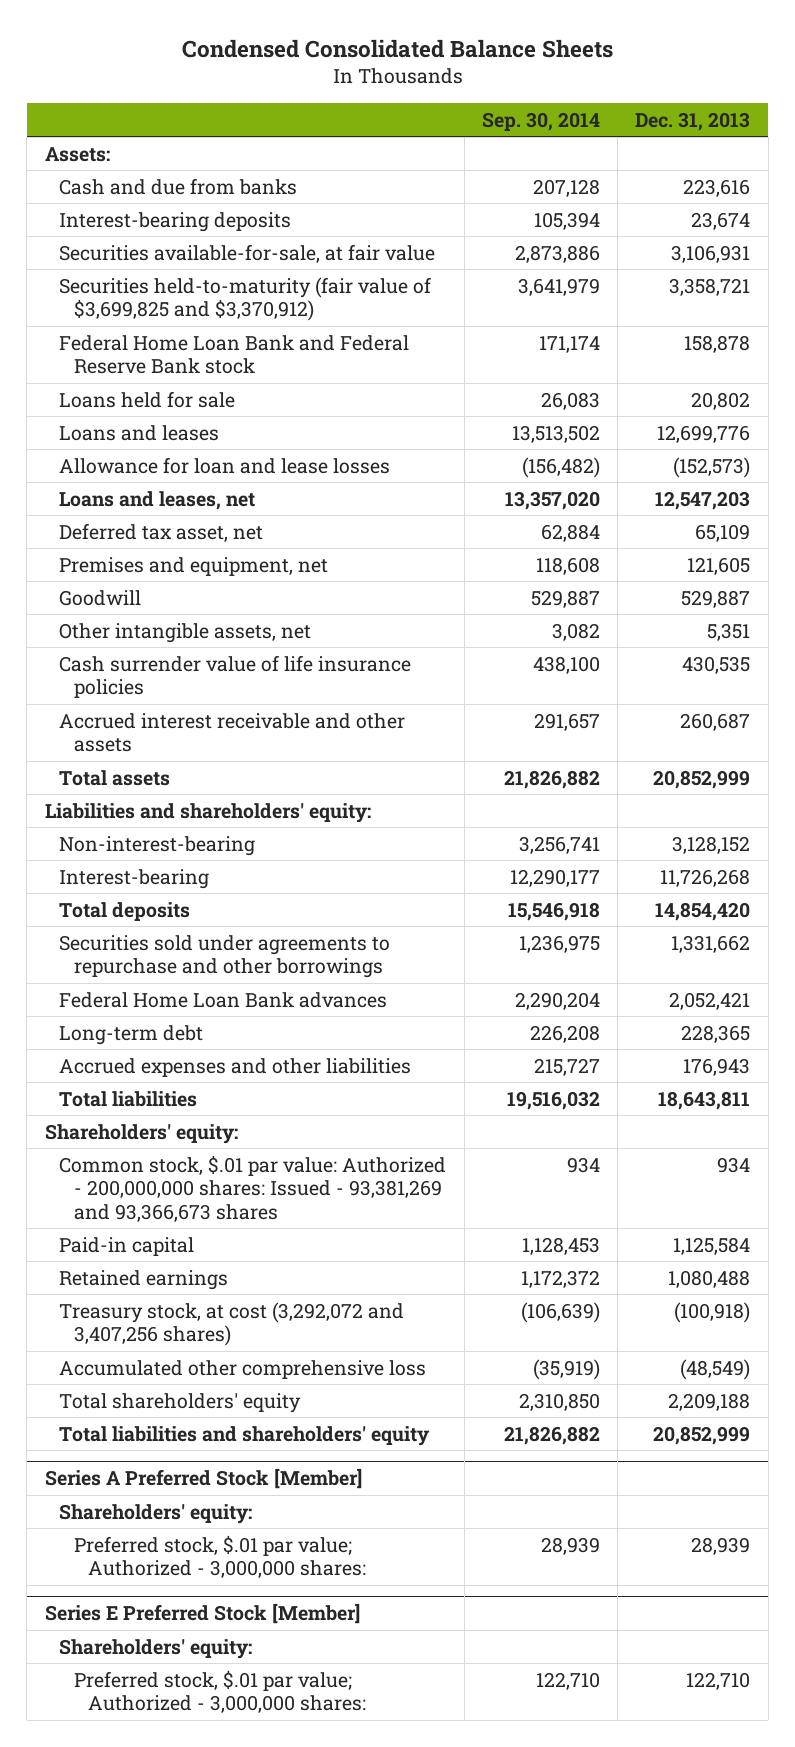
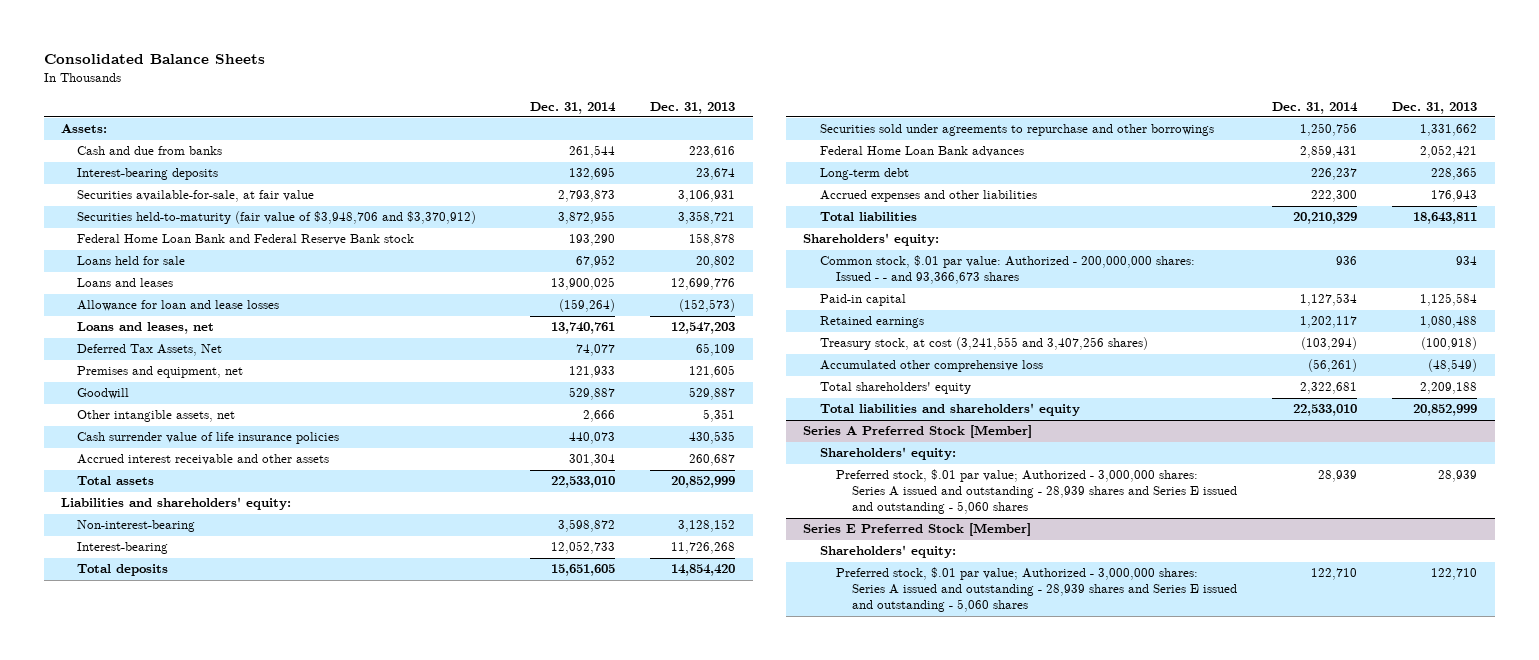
[181,39,613,59] Condensed Consolidated Balance Sheets -> [43,54,265,65] Consolidated Balance Sheets
[481,111,600,131] Sep. 30, 2014 -> none
none -> [529,101,616,114] Dec. 31, 2014
[59,276,432,322] Securities held-to-maturity (fair value of $3,699,825 and $3,370,912) -> [77,211,477,225] Securities held-to-maturity (fair value of $3,948,706 and $3,370,912)
[59,522,264,542] Deferred tax asset, net -> [77,344,223,357] Deferred Tax Assets, Net
[59,1154,447,1222] Common stock, $.01 par value: Authorized - 200,000,000 shares: Issued - 93,381,269 and 93,366,673 shares -> [819,255,1195,285] Common stock, $.01 par value: Authorized - 200,000,000 shares: Issued - - and 93,366,673 shares
[59,1301,405,1347] Treasury stock, at cost (3,292,072 and 3,407,256 shares) -> [819,337,1148,351] Treasury stock, at cost (3,241,555 and 3,407,256 shares)
[73,1534,367,1579] Preferred stock, $.01 par value; Authorized - 3,000,000 shares: -> [835,469,1237,515] Preferred stock, $.01 par value; Authorized - 3,000,000 shares: Series A issued and outstanding - 28,939 shares and Series E issued and outstanding - 5,060 shares
[73,1669,367,1714] Preferred stock, $.01 par value; Authorized - 3,000,000 shares: -> [835,567,1237,613] Preferred stock, $.01 par value; Authorized - 3,000,000 shares: Series A issued and outstanding - 28,939 shares and Series E issued and outstanding - 5,060 shares

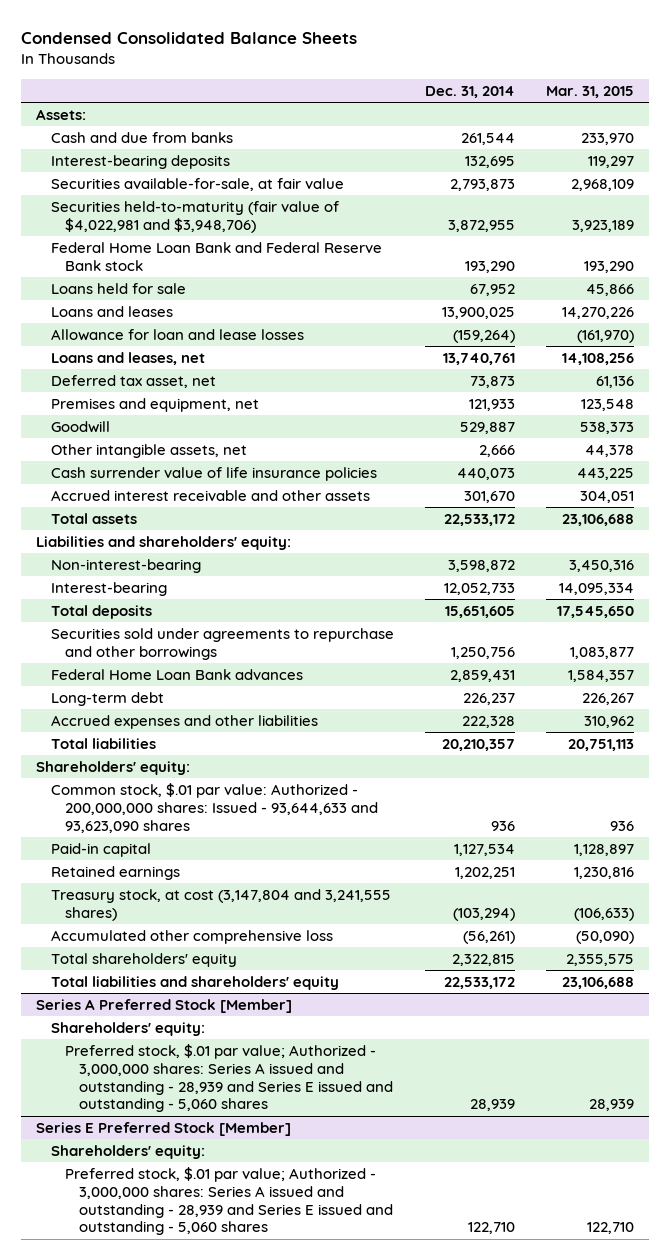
[43,54,265,65] Consolidated Balance Sheets -> [20,31,357,44] Condensed Consolidated Balance Sheets
[650,101,736,114] Dec. 31, 2013 -> none
none -> [545,85,634,98] Mar. 31, 2015
[77,211,477,225] Securities held-to-maturity (fair value of $3,948,706 and $3,370,912) -> [50,200,339,233] Securities held-to-maturity (fair value of $4,022,981 and $3,948,706)
[77,344,223,357] Deferred Tax Assets, Net -> [50,374,216,388] Deferred tax asset, net
[575,344,615,357] 74,077 -> [469,375,515,388] 73,873
[568,454,615,467] 301,304 -> [463,490,515,503] 301,670
[550,476,615,489] 22,533,010 -> [443,513,515,526] 22,533,172
[1311,190,1358,203] 222,300 -> [461,715,515,728] 222,328
[1293,212,1358,225] 20,210,329 -> [441,738,515,751] 20,210,357
[819,255,1195,285] Common stock, $.01 par value: Authorized - 200,000,000 shares: Issued - - and 93,366,673 shares -> [50,782,378,833] Common stock, $.01 par value: Authorized - 200,000,000 shares: Issued - 93,644,633 and 93,623,090 shares
[1300,316,1358,329] 1,202,117 -> [454,866,515,879] 1,202,251
[819,337,1148,351] Treasury stock, at cost (3,241,555 and 3,407,256 shares) -> [50,888,391,921] Treasury stock, at cost (3,147,804 and 3,241,555 shares)
[1300,382,1358,395] 2,322,681 -> [451,953,515,966] 2,322,815
[1293,404,1358,417] 22,533,010 -> [443,976,515,989] 22,533,172
[835,469,1237,515] Preferred stock, $.01 par value; Authorized - 3,000,000 shares: Series A issued and outstanding - 28,939 shares and Series E issued and outstanding - 5,060 shares -> [64,1043,394,1113] Preferred stock, $.01 par value; Authorized - 3,000,000 shares: Series A issued and outstanding - 28,939 and Series E issued and outstanding - 5,060 shares
[835,567,1237,613] Preferred stock, $.01 par value; Authorized - 3,000,000 shares: Series A issued and outstanding - 28,939 shares and Series E issued and outstanding - 5,060 shares -> [64,1166,394,1236] Preferred stock, $.01 par value; Authorized - 3,000,000 shares: Series A issued and outstanding - 28,939 and Series E issued and outstanding - 5,060 shares

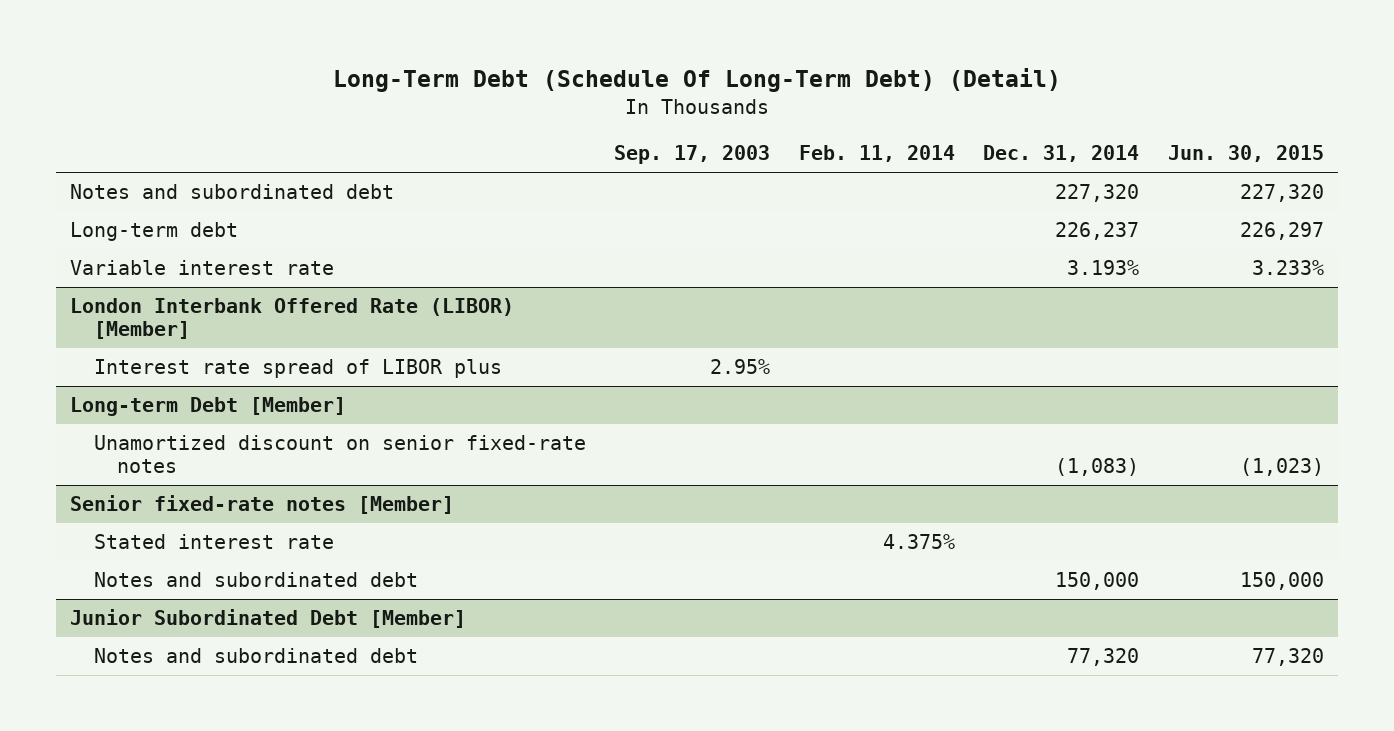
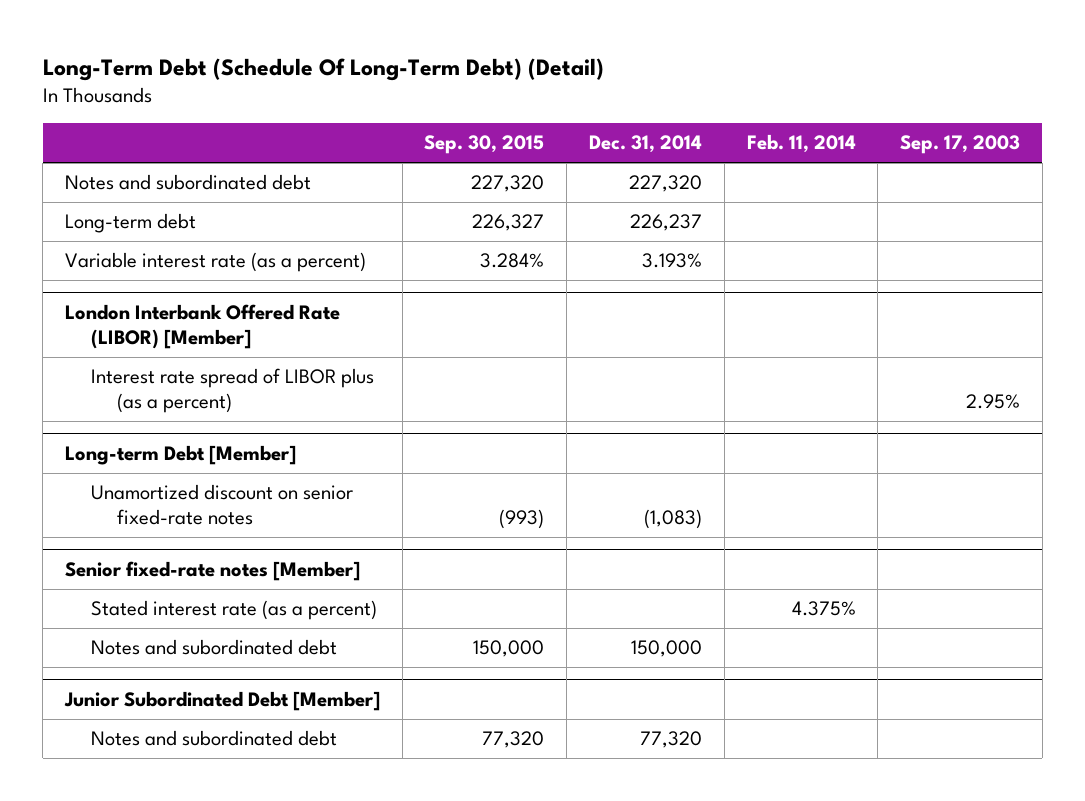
[1167,145,1324,163] Jun. 30, 2015 -> none
none -> [424,135,545,155] Sep. 30, 2015
[70,260,335,276] Variable interest rate -> [64,252,366,273] Variable interest rate (as a percent)
[93,359,502,379] Interest rate spread of LIBOR plus -> [91,368,375,414] Interest rate spread of LIBOR plus (as a percent)
[93,534,334,550] Stated interest rate -> [91,600,378,621] Stated interest rate (as a percent)

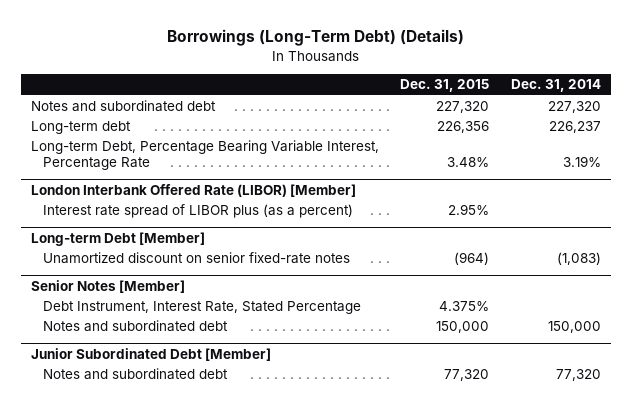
[42,57,604,81] Long-Term Debt (Schedule Of Long-Term Debt) (Detail) -> [166,29,464,47] Borrowings (Long-Term Debt) (Details)
[424,135,545,155] Sep. 30, 2015 -> none
[746,134,856,154] Feb. 11, 2014 -> none
[900,135,1021,155] Sep. 17, 2003 -> none
none -> [400,79,490,93] Dec. 31, 2015
[64,252,366,273] Variable interest rate (as a percent) -> [31,140,380,170] Long-term Debt, Percentage Bearing Variable Interest, Percentage Rate
[642,253,703,269] 3.193% -> [562,155,601,167] 3.19%
[64,560,360,581] Senior fixed-rate notes [Member] -> [31,280,186,294] Senior Notes [Member]
[91,600,378,621] Stated interest rate (as a percent) -> [43,301,362,315] Debt Instrument, Interest Rate, Stated Percentage

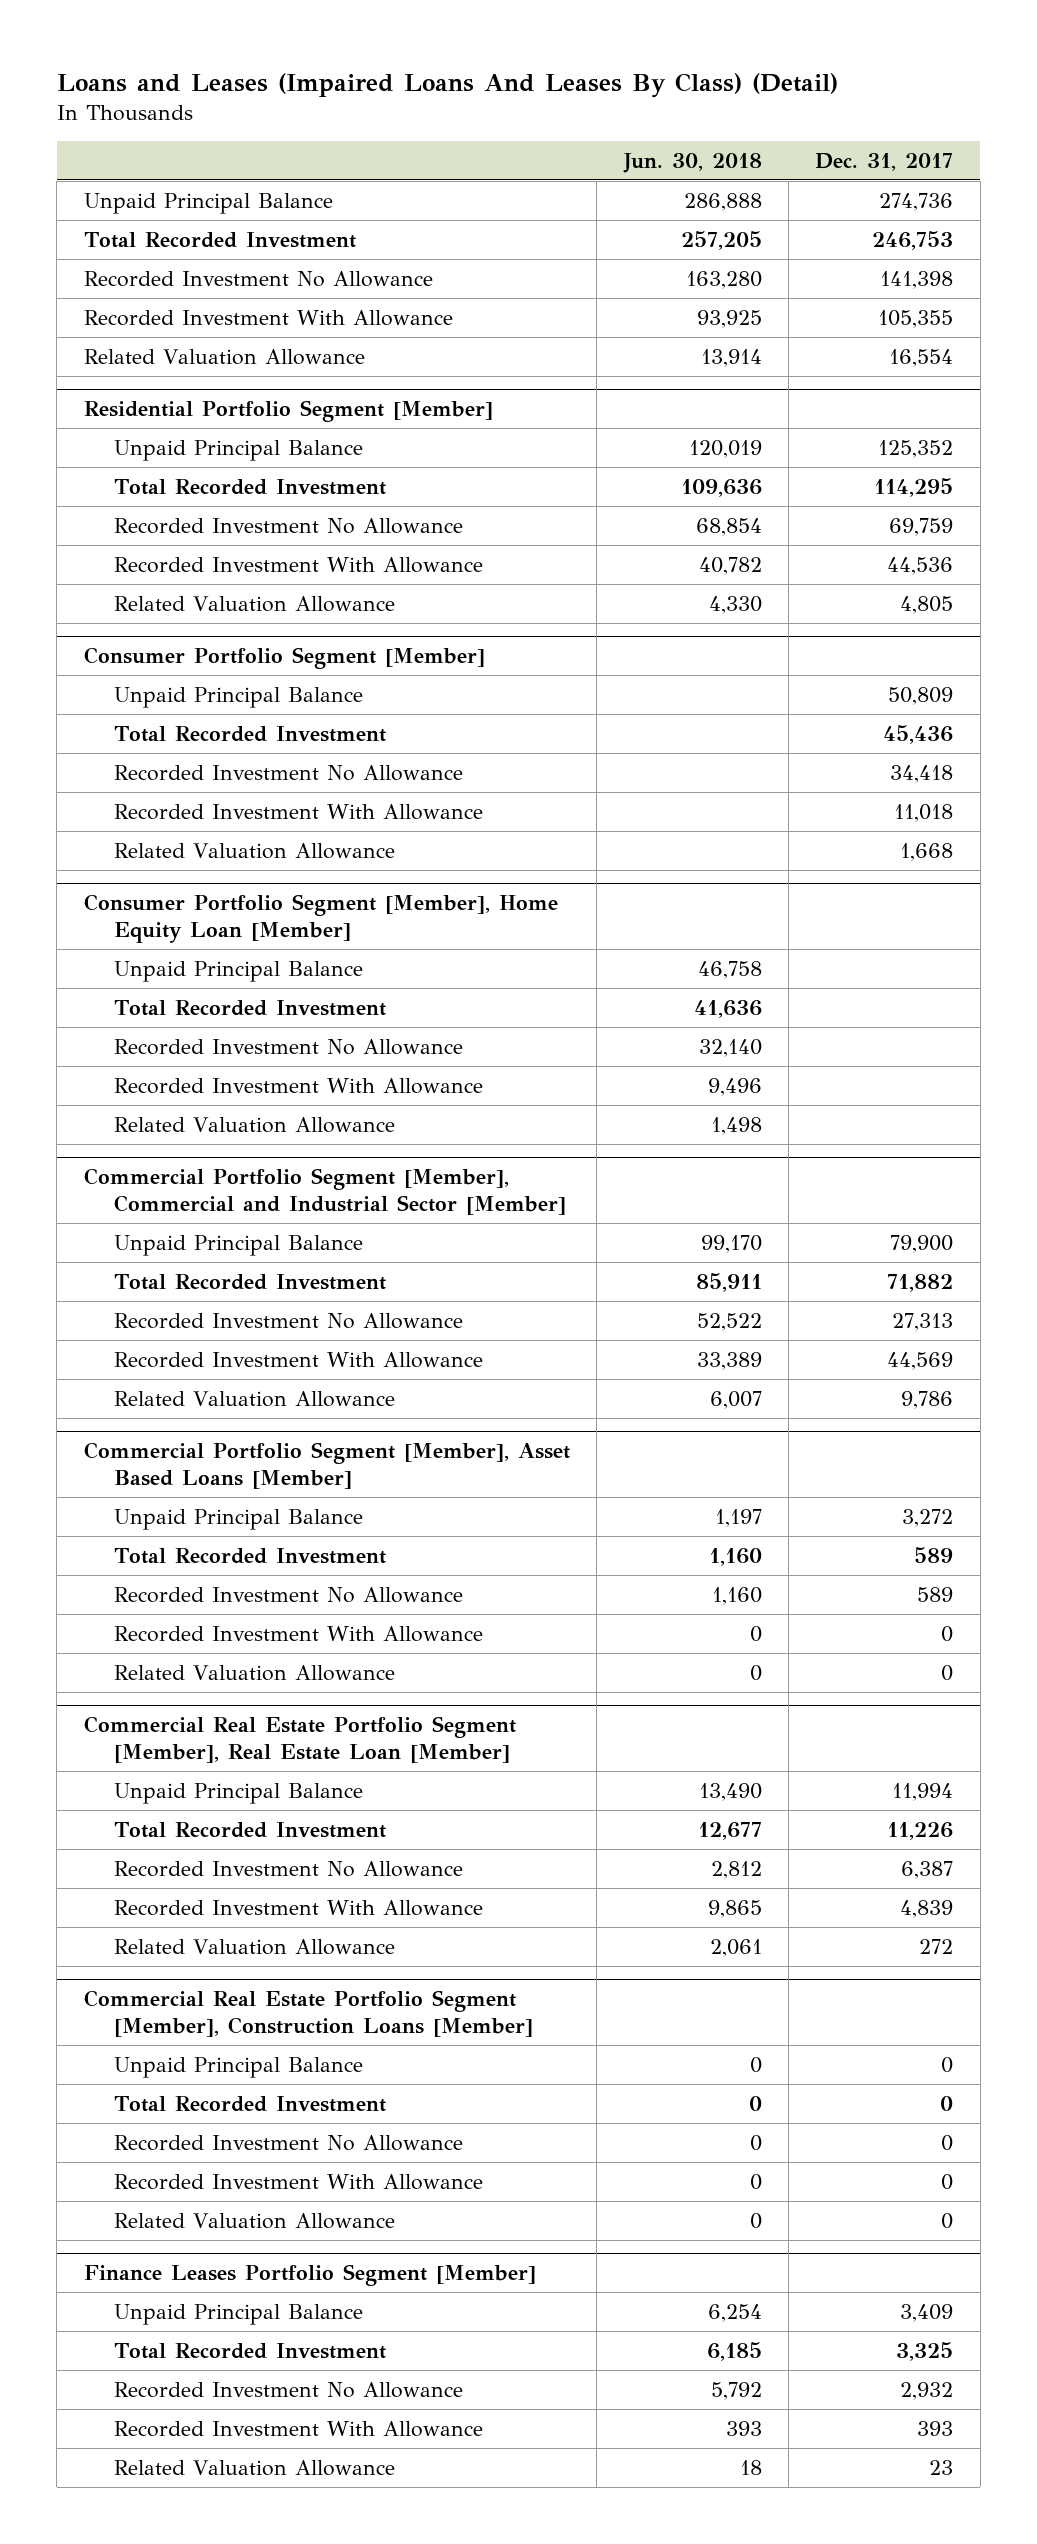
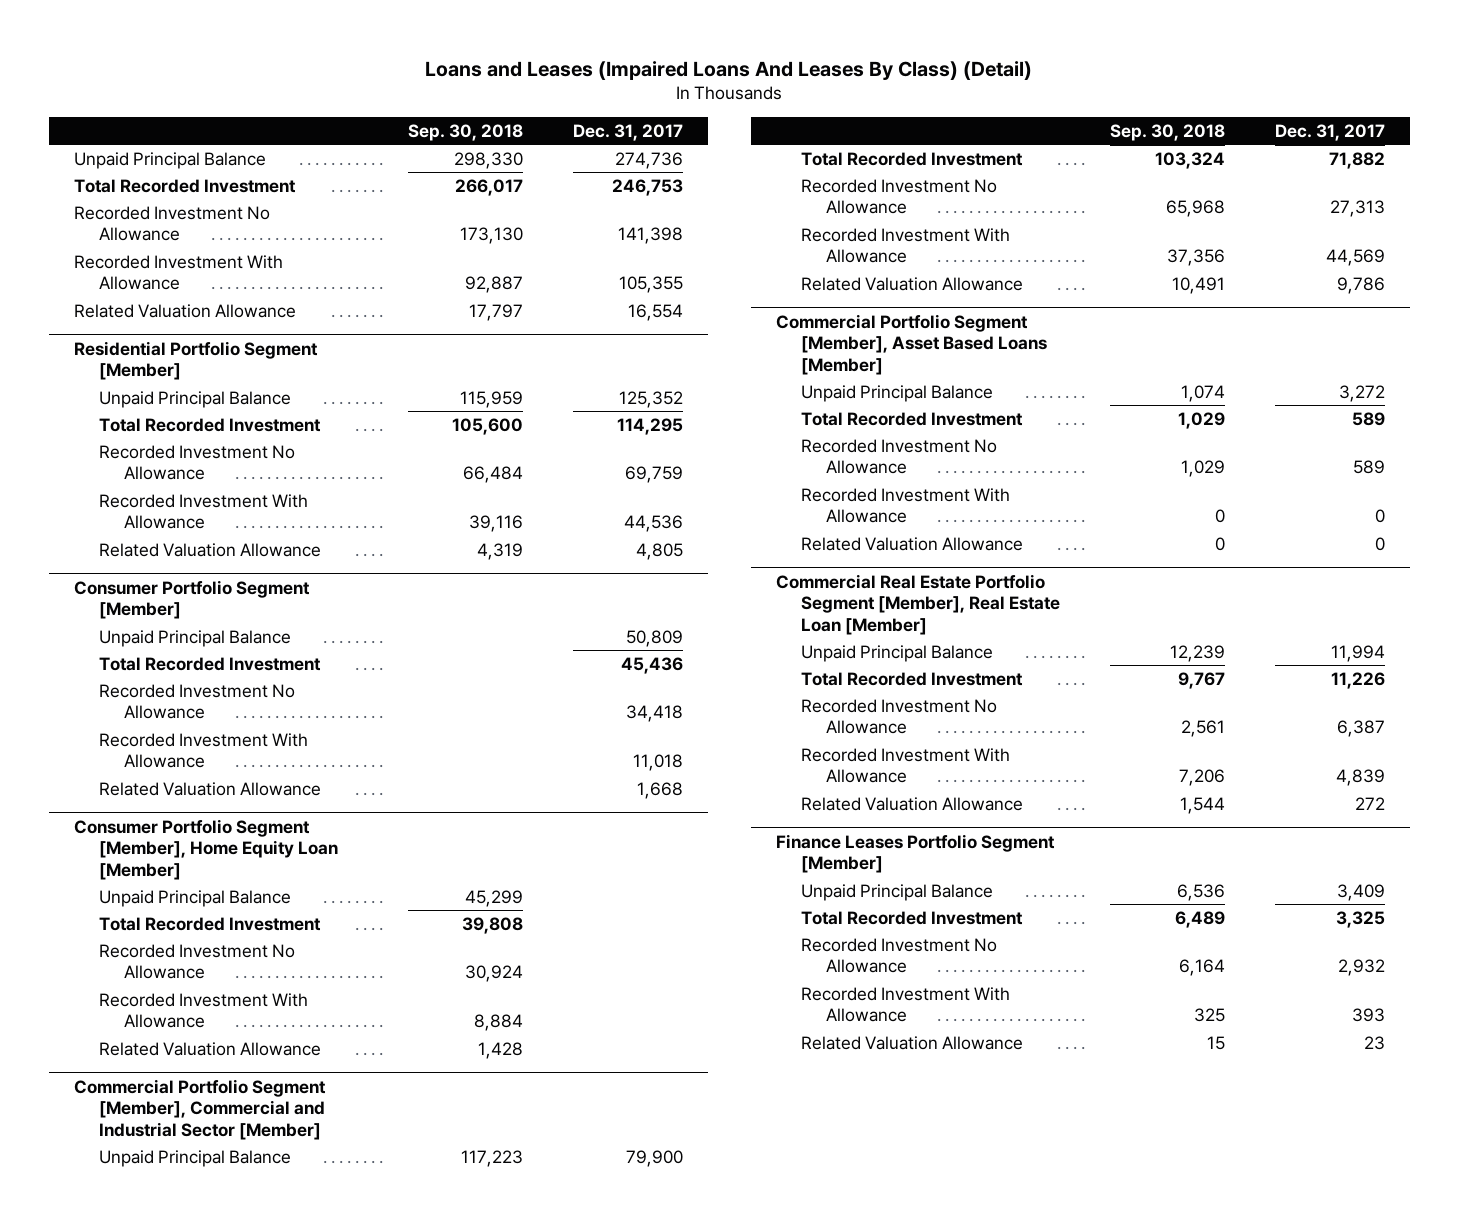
[622,153,762,174] Jun. 30, 2018 -> none
none -> [407,123,523,141] Sep. 30, 2018
[83,1990,534,2038] Commercial Real Estate Portfolio Segment [Member], Construction Loans [Member] -> none
[114,2056,364,2078] Unpaid Principal Balance -> none
[114,2095,387,2112] Total Recorded Investment -> none
[114,2134,464,2151] Recorded Investment No Allowance -> none
[114,2173,484,2190] Recorded Investment With Allowance -> none
[114,2212,396,2229] Related Valuation Allowance -> none

